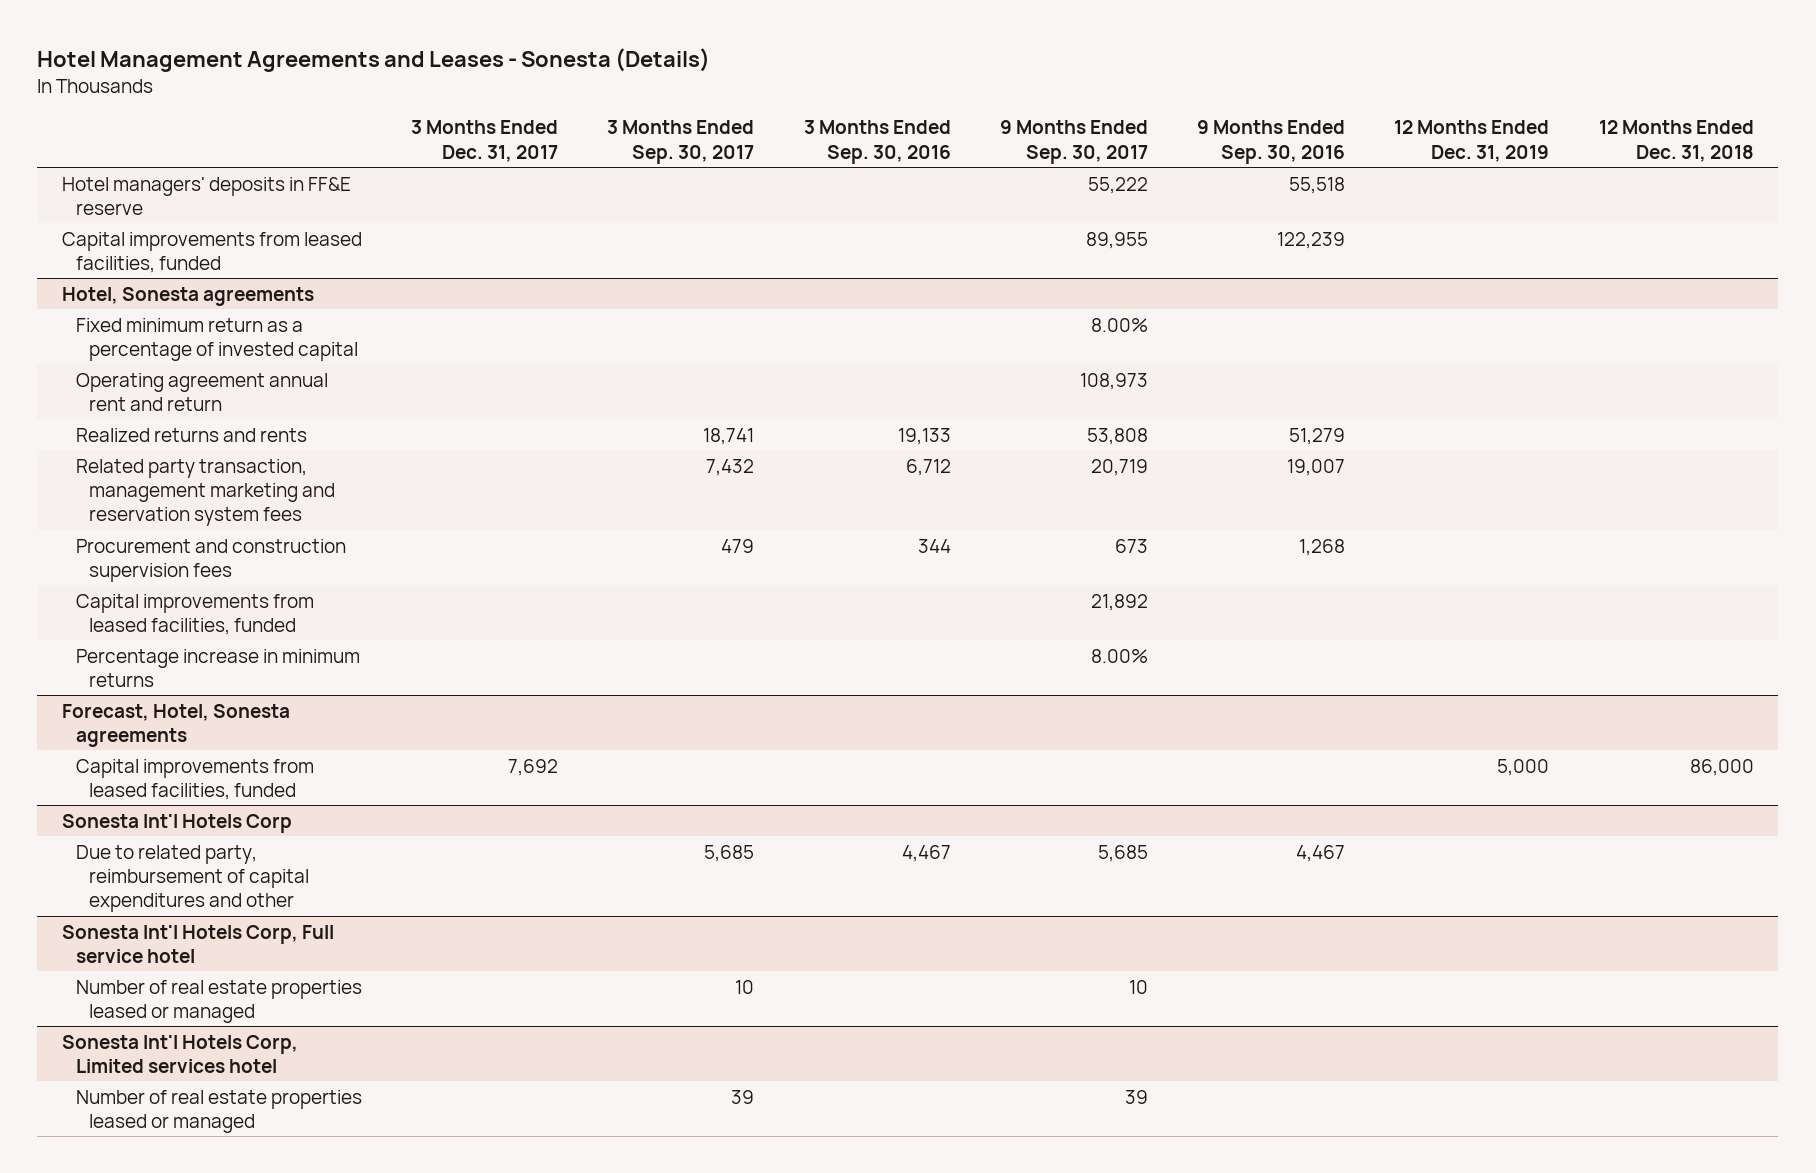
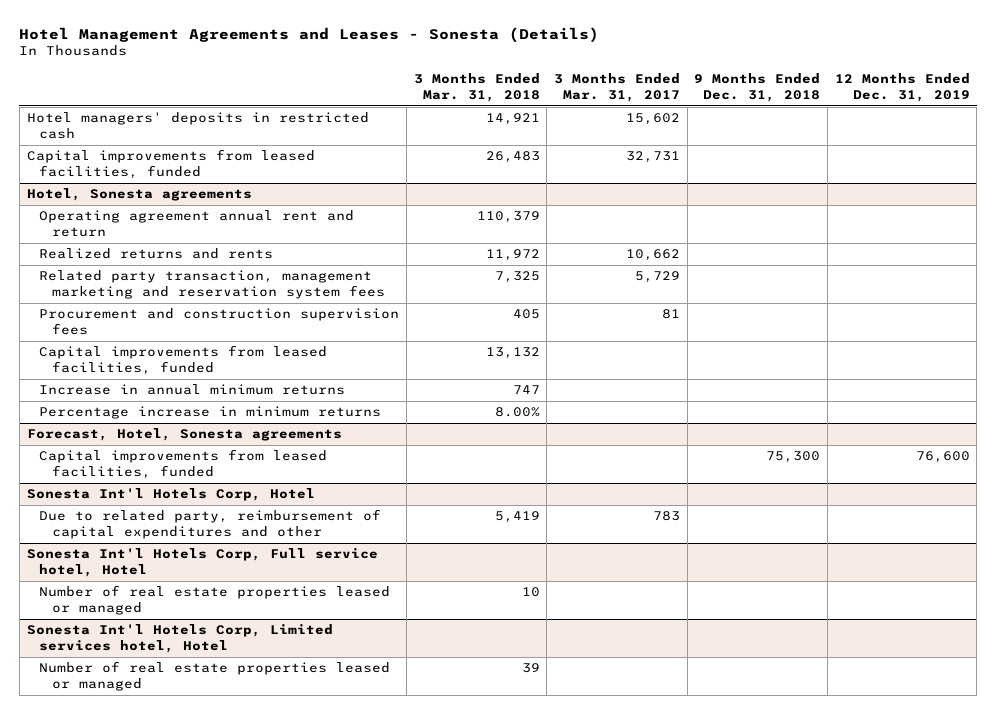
[411,120,559,162] 3 Months Ended Dec. 31, 2017 -> none
[607,120,755,164] 3 Months Ended Sep. 30, 2017 -> none
[803,120,951,164] 3 Months Ended Sep. 30, 2016 -> none
[999,120,1148,164] 9 Months Ended Sep. 30, 2017 -> none
[1197,120,1346,164] 9 Months Ended Sep. 30, 2016 -> none
[1598,120,1754,162] 12 Months Ended Dec. 31, 2018 -> none
none -> [413,73,540,103] 3 Months Ended Mar. 31, 2018
none -> [554,73,681,103] 3 Months Ended Mar. 31, 2017
none -> [694,73,821,103] 9 Months Ended Dec. 31, 2018
[61,176,351,215] Hotel managers' deposits in FF&E reserve -> [26,112,369,140] Hotel managers' deposits in restricted cash
[75,317,359,361] Fixed minimum return as a percentage of invested capital -> none
none -> [39,384,346,396] Increase in annual minimum returns
[1497,758,1550,776] 5,000 -> [915,451,970,464] 76,600
[61,813,292,833] Sonesta Int'l Hotels Corp -> [26,488,315,502] Sonesta Int'l Hotels Corp, Hotel
[61,924,334,963] Sonesta Int'l Hotels Corp, Full service hotel -> [26,548,378,578] Sonesta Int'l Hotels Corp, Full service hotel, Hotel
[61,1034,298,1073] Sonesta Int'l Hotels Corp, Limited services hotel -> [26,624,333,654] Sonesta Int'l Hotels Corp, Limited services hotel, Hotel

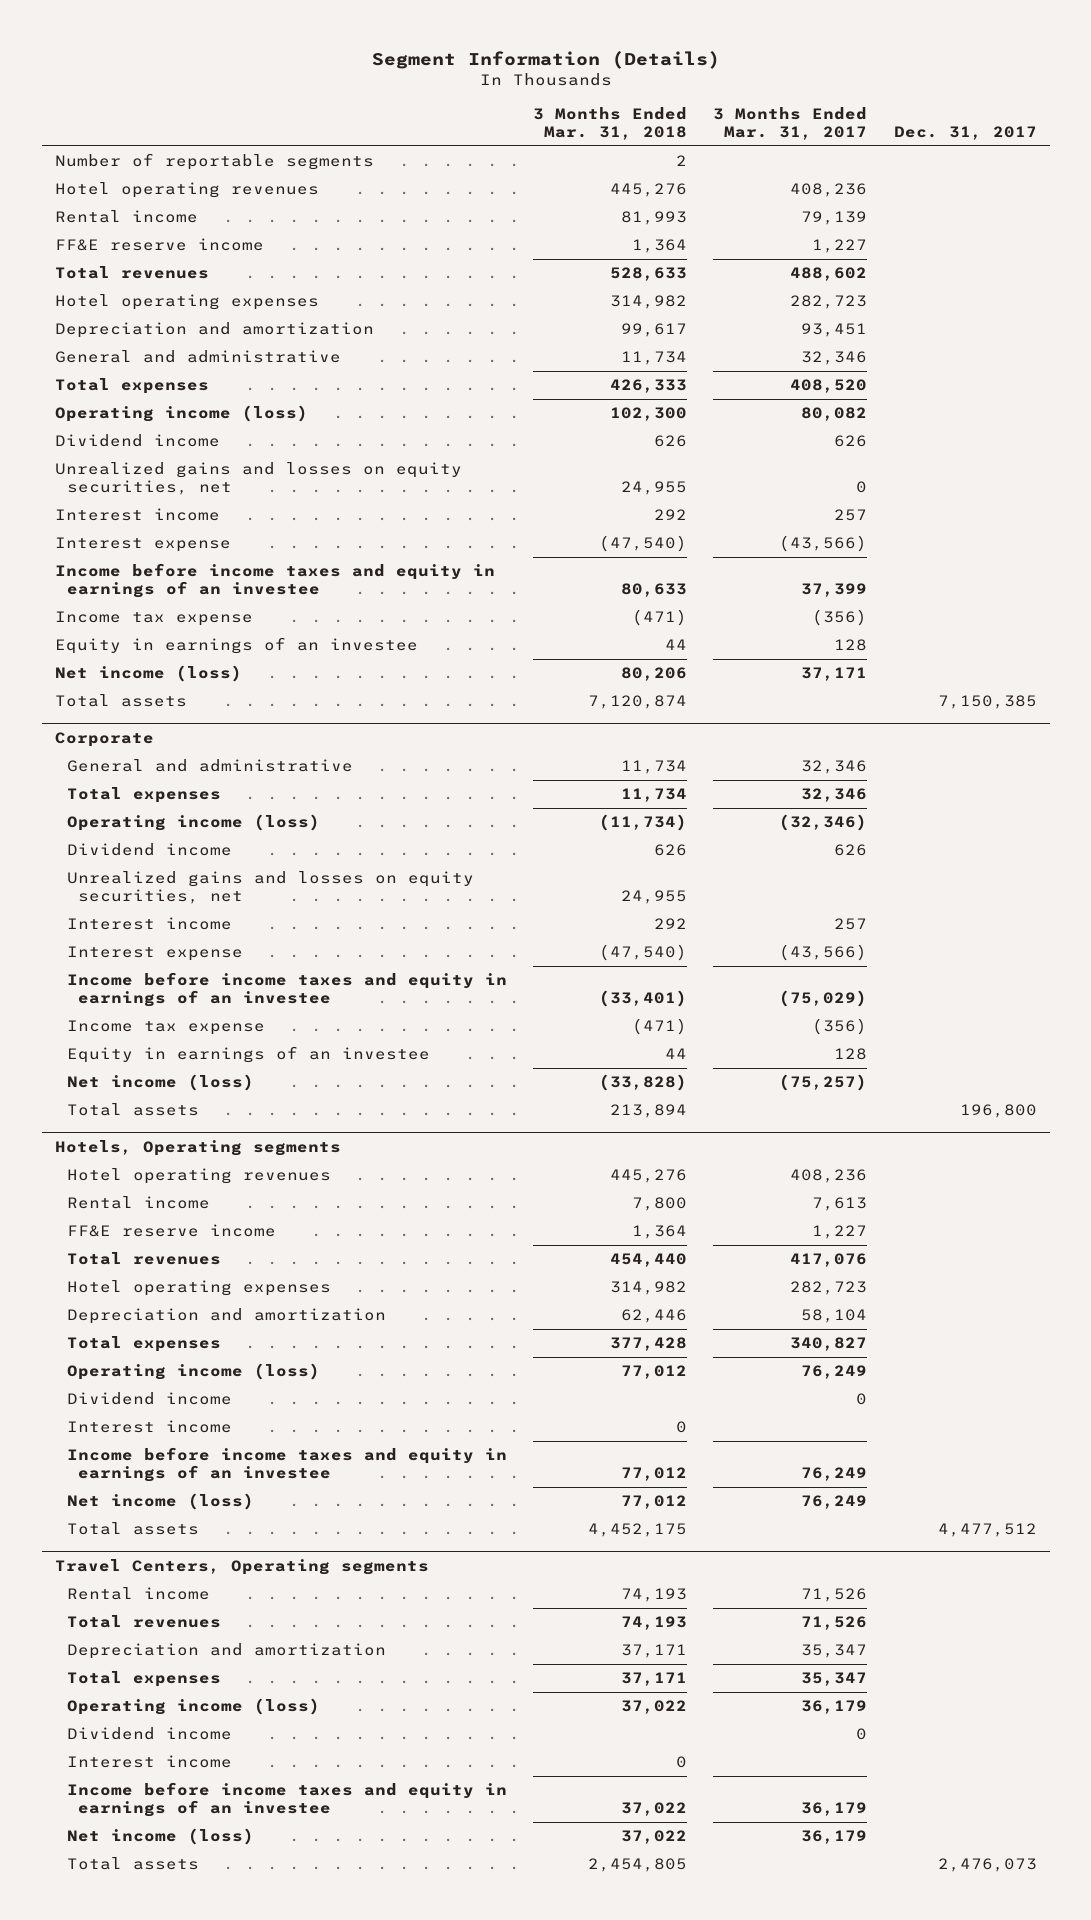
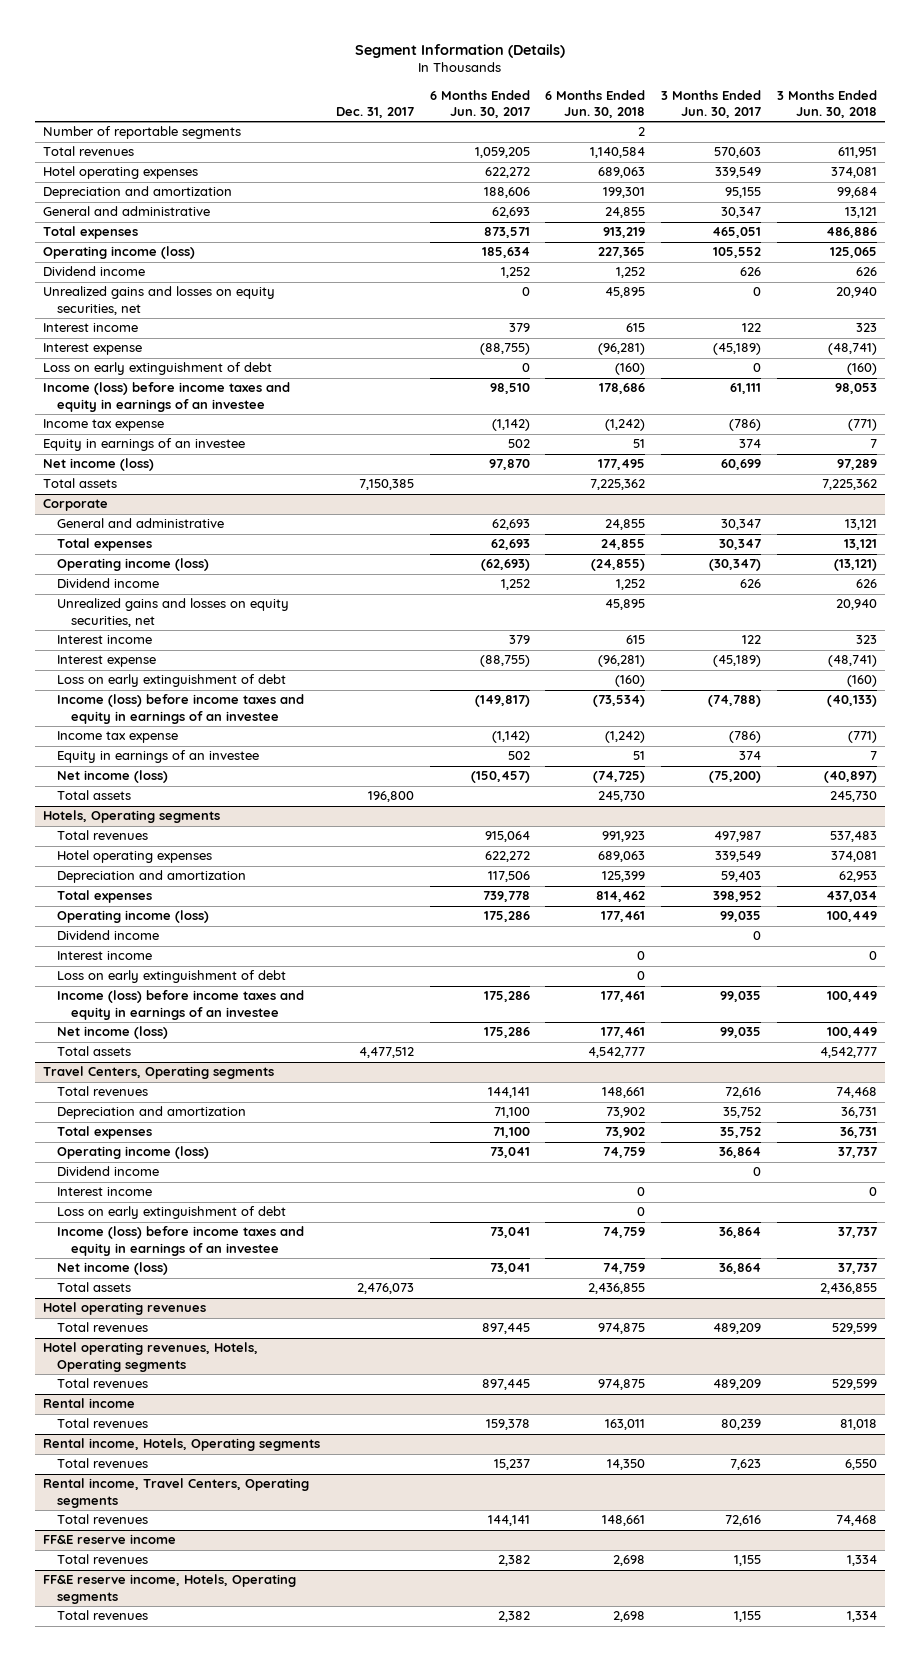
[532,107,687,140] 3 Months Ended Mar. 31, 2018 -> none
[713,107,868,140] 3 Months Ended Mar. 31, 2017 -> none
none -> [429,89,530,119] 6 Months Ended Jun. 30, 2017
none -> [545,89,646,119] 6 Months Ended Jun. 30, 2018
none -> [661,89,762,119] 3 Months Ended Jun. 30, 2017
none -> [777,89,878,119] 3 Months Ended Jun. 30, 2018
[54,182,319,199] Hotel operating revenues -> none
[54,210,198,224] Rental income -> none
[54,238,264,252] FF&E reserve income -> none
none -> [43,362,273,376] Loss on early extinguishment of debt
[54,563,495,598] Income before income taxes and equity in earnings of an investee -> [43,382,291,412] Income (loss) before income taxes and equity in earnings of an investee
none -> [56,674,286,688] Loss on early extinguishment of debt
[66,972,507,1007] Income before income taxes and equity in earnings of an investee -> [56,694,304,724] Income (loss) before income taxes and equity in earnings of an investee
[66,1168,331,1185] Hotel operating revenues -> none
[66,1196,210,1210] Rental income -> none
[66,1224,276,1238] FF&E reserve income -> none
none -> [56,970,286,984] Loss on early extinguishment of debt
[66,1447,507,1482] Income before income taxes and equity in earnings of an investee -> [56,990,304,1020] Income (loss) before income taxes and equity in earnings of an investee
[66,1587,210,1601] Rental income -> none
none -> [56,1206,286,1220] Loss on early extinguishment of debt
[66,1782,507,1817] Income before income taxes and equity in earnings of an investee -> [56,1226,304,1256] Income (loss) before income taxes and equity in earnings of an investee
none -> [43,1302,207,1316] Hotel operating revenues
none -> [56,1322,148,1333] Total revenues
none -> [43,1342,259,1372] Hotel operating revenues, Hotels, Operating segments
none -> [56,1378,148,1389] Total revenues
none -> [43,1398,136,1409] Rental income
none -> [56,1418,148,1429] Total revenues
none -> [43,1438,321,1452] Rental income, Hotels, Operating segments
none -> [56,1458,148,1469] Total revenues
none -> [43,1478,310,1508] Rental income, Travel Centers, Operating segments
none -> [56,1514,148,1525] Total revenues
none -> [43,1534,177,1545] FF&E reserve income
none -> [56,1554,148,1565] Total revenues
none -> [43,1574,297,1604] FF&E reserve income, Hotels, Operating segments
none -> [56,1610,148,1621] Total revenues

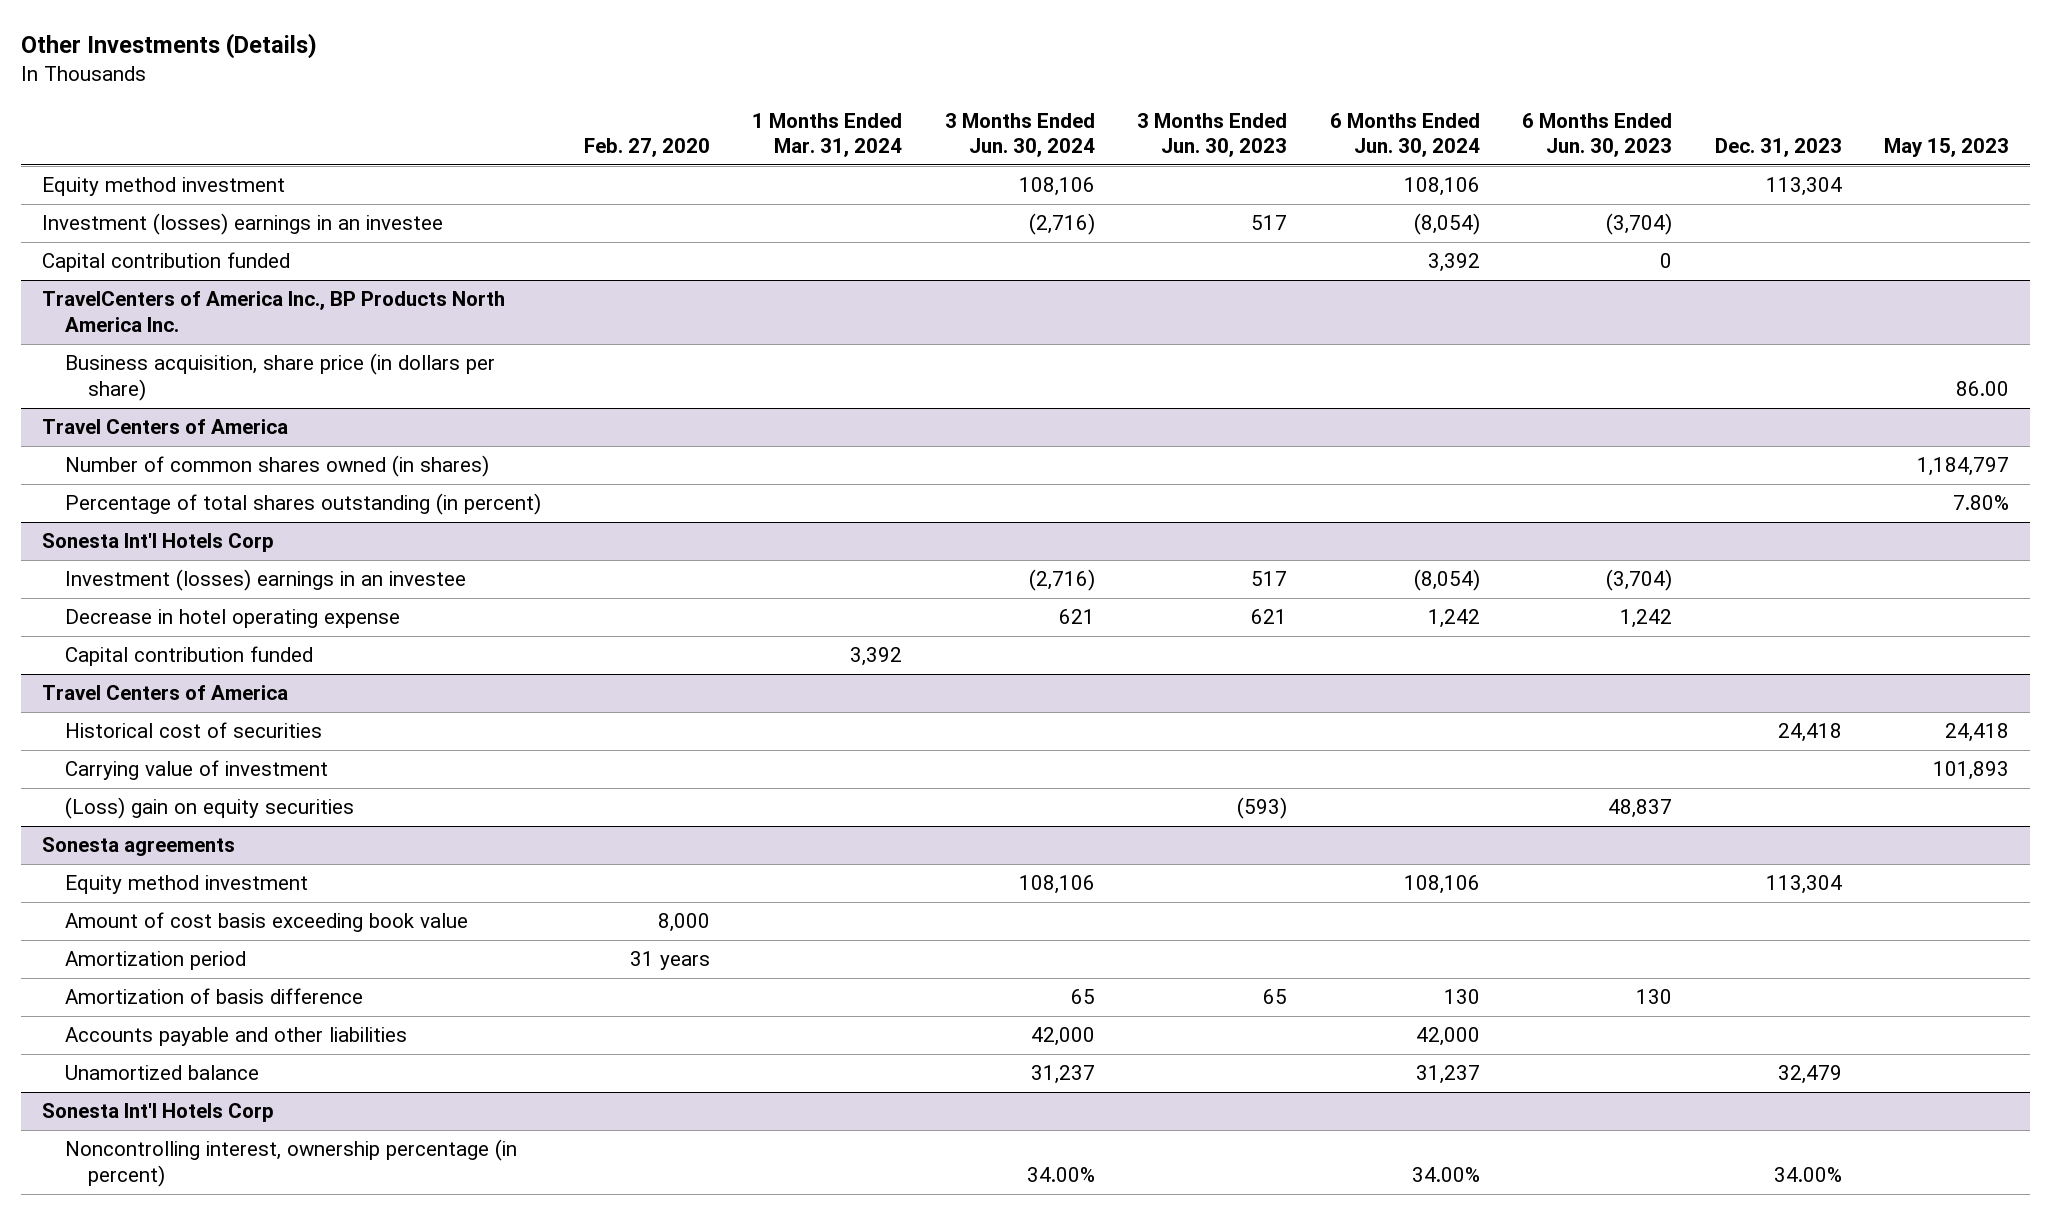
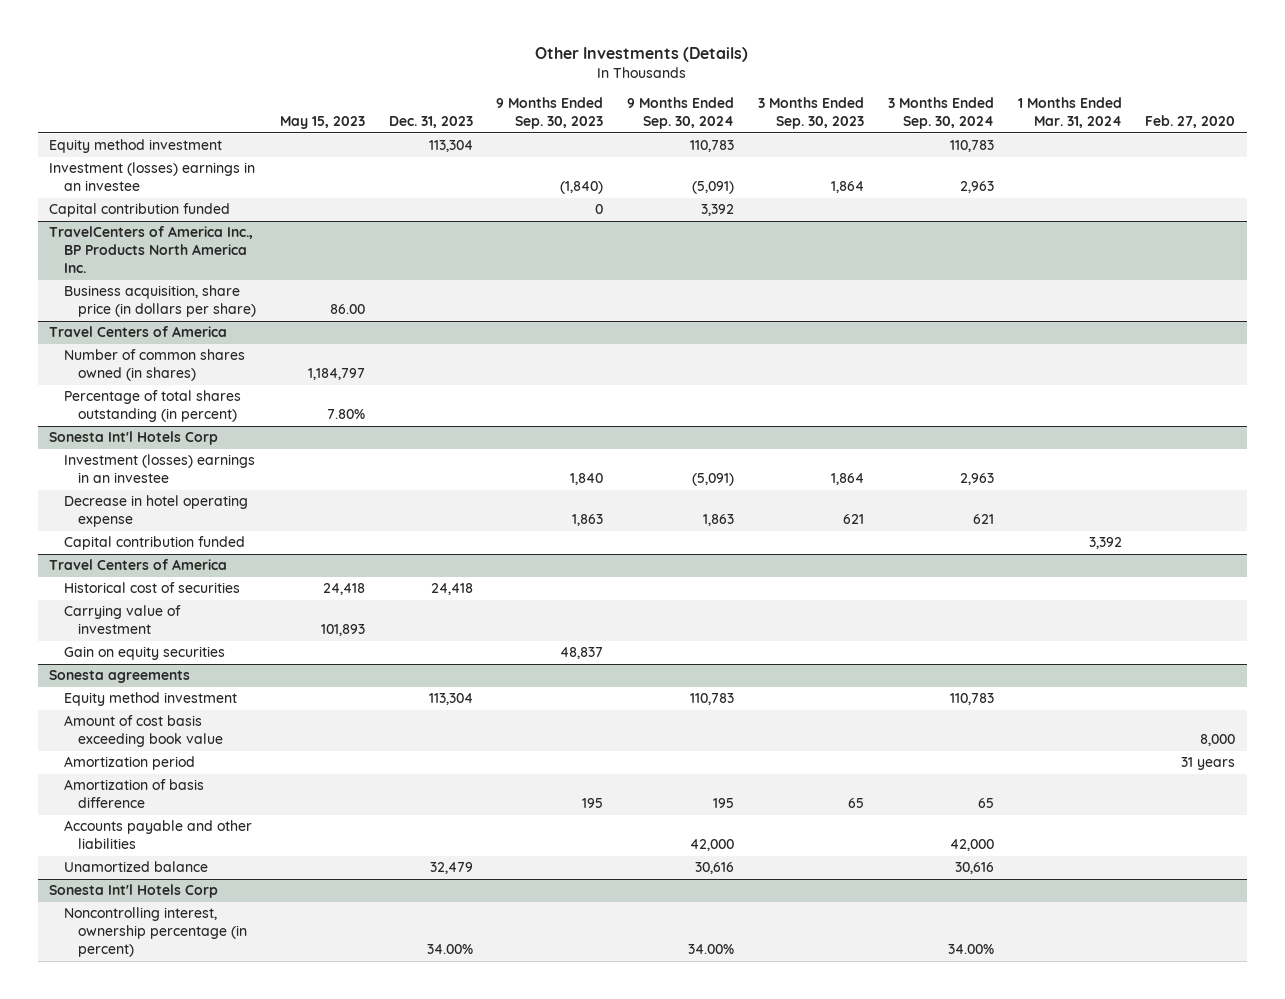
[944,112,1095,157] 3 Months Ended Jun. 30, 2024 -> none
[1137,112,1288,157] 3 Months Ended Jun. 30, 2023 -> none
[1329,112,1480,157] 6 Months Ended Jun. 30, 2024 -> none
[1522,112,1673,157] 6 Months Ended Jun. 30, 2023 -> none
none -> [496,97,604,130] 9 Months Ended Sep. 30, 2023
none -> [627,97,735,130] 9 Months Ended Sep. 30, 2024
none -> [758,97,865,130] 3 Months Ended Sep. 30, 2023
none -> [887,97,994,130] 3 Months Ended Sep. 30, 2024
[65,797,355,820] (Loss) gain on equity securities -> [63,646,225,661] Gain on equity securities

